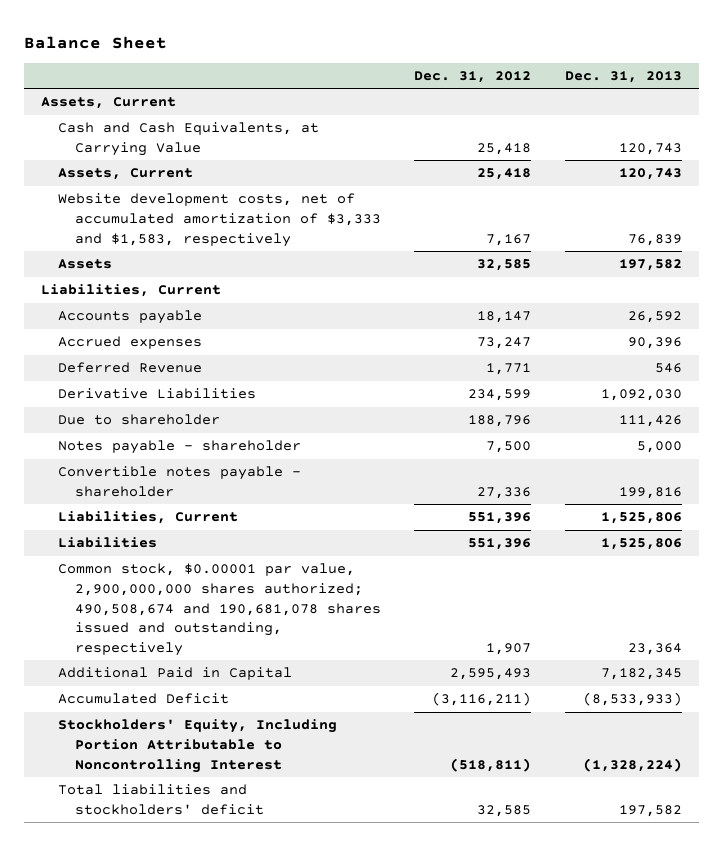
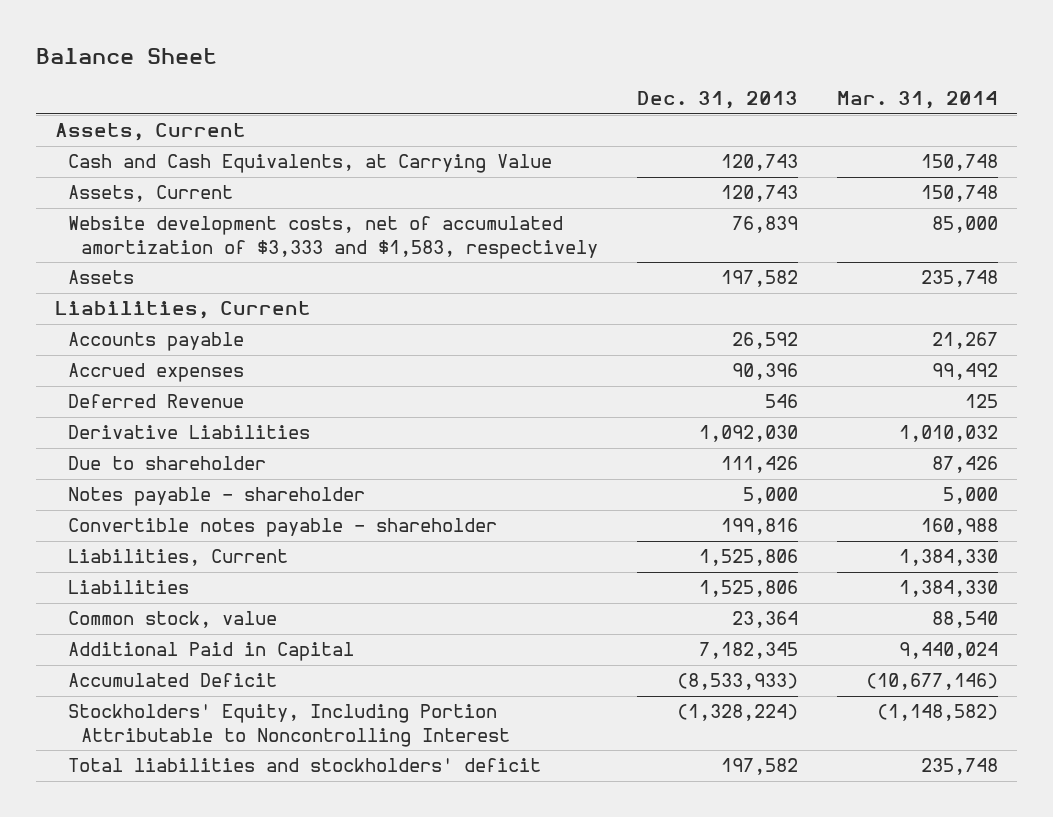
[414,71,532,84] Dec. 31, 2012 -> none
none -> [837,90,999,109] Mar. 31, 2014
[57,563,381,656] Common stock, $0.00001 par value, 2,900,000,000 shares authorized; 490,508,674 and 190,681,078 shares issued and outstanding, respectively -> [68,611,278,629] Common stock, value

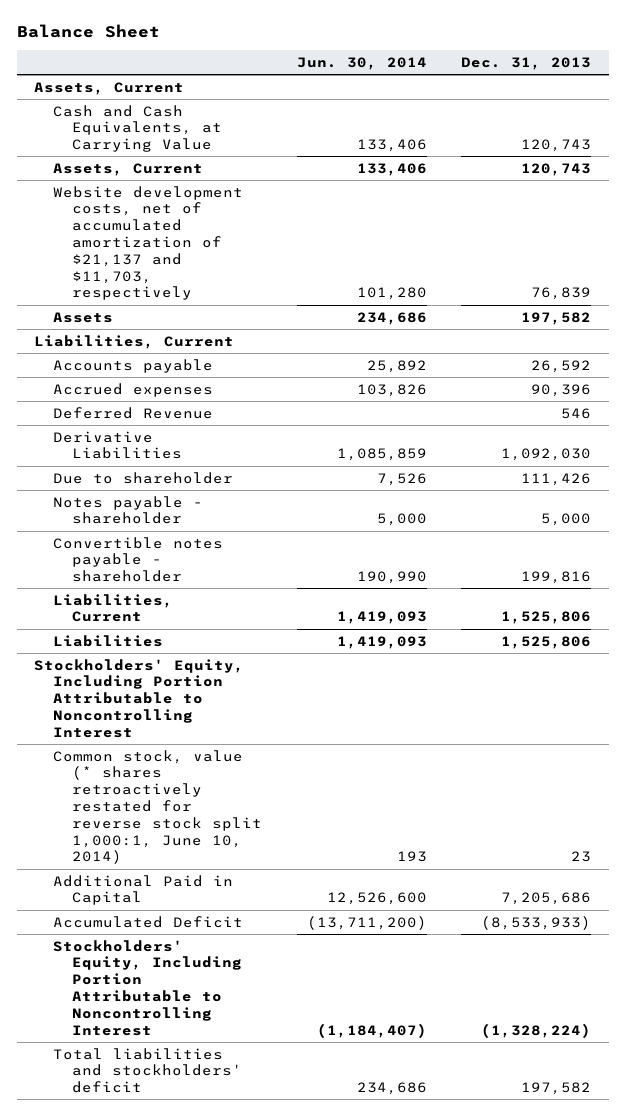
[837,90,999,109] Mar. 31, 2014 -> none
none -> [296,56,427,70] Jun. 30, 2014
[68,216,599,259] Website development costs, net of accumulated amortization of $3,333 and $1,583, respectively -> [53,185,244,301] Website development costs, net of accumulated amortization of $21,137 and $11,703, respectively
none -> [33,658,244,738] Stockholders' Equity, Including Portion Attributable to Noncontrolling Interest
[68,611,278,629] Common stock, value -> [53,749,263,865] Common stock, value (* shares retroactively restated for reverse stock split 1,000:1, June 10, 2014)
[732,611,799,629] 23,364 -> [571,851,592,863] 23
[699,642,799,660] 7,182,345 -> [501,892,592,906] 7,205,686

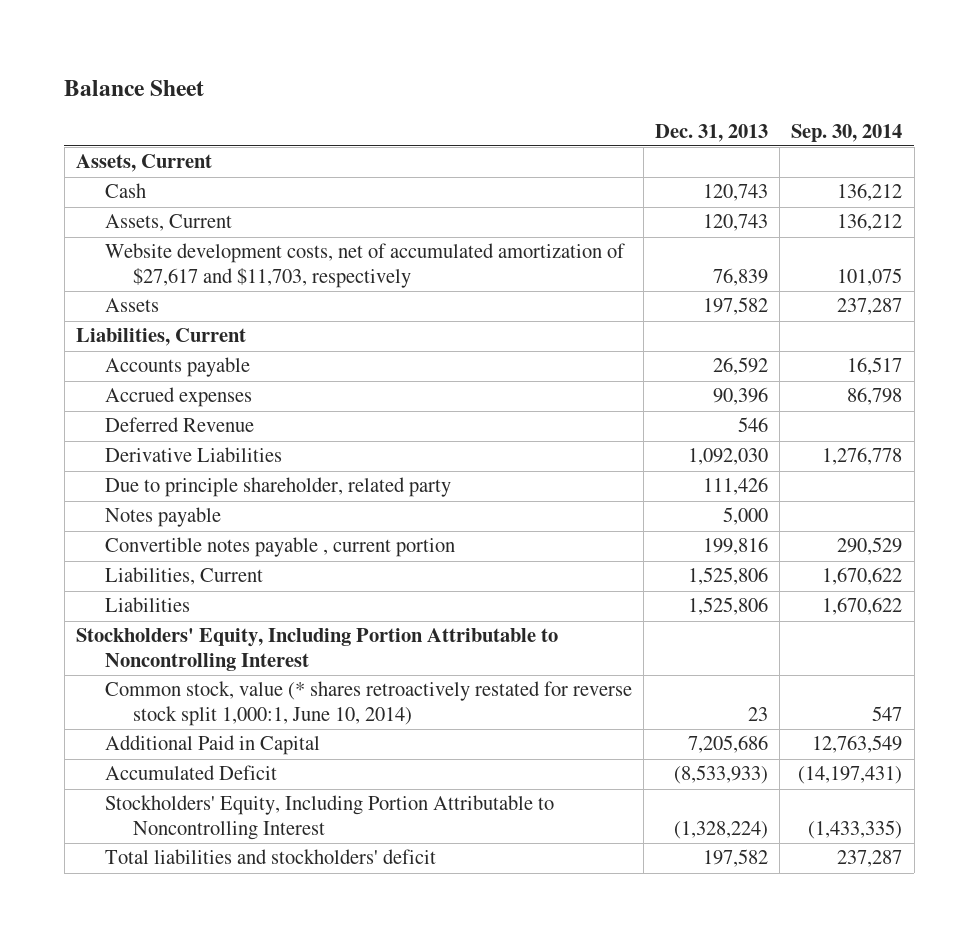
[296,56,427,70] Jun. 30, 2014 -> none
none -> [791,123,903,142] Sep. 30, 2014
[53,104,223,153] Cash and Cash Equivalents, at Carrying Value -> [104,183,146,199] Cash
[53,185,244,301] Website development costs, net of accumulated amortization of $21,137 and $11,703, respectively -> [104,243,625,288] Website development costs, net of accumulated amortization of $27,617 and $11,703, respectively
[53,471,234,484] Due to shareholder -> [104,477,451,498] Due to principle shareholder, related party
[53,495,204,525] Notes payable - shareholder -> [104,507,221,528] Notes payable
[53,536,224,583] Convertible notes payable - shareholder -> [104,537,455,558] Convertible notes payable , current portion

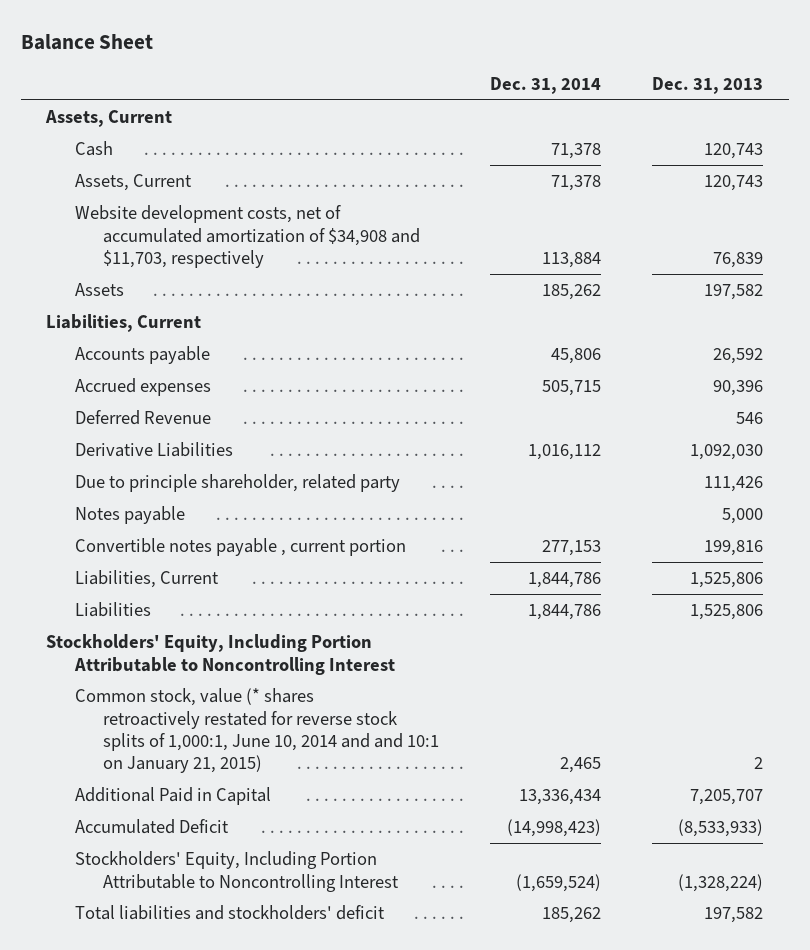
[791,123,903,142] Sep. 30, 2014 -> none
none -> [490,76,602,94] Dec. 31, 2014
[104,243,625,288] Website development costs, net of accumulated amortization of $27,617 and $11,703, respectively -> [74,205,420,269] Website development costs, net of accumulated amortization of $34,908 and $11,703, respectively
[104,681,632,726] Common stock, value (* shares retroactively restated for reverse stock split 1,000:1, June 10, 2014) -> [74,688,439,774] Common stock, value (* shares retroactively restated for reverse stock splits of 1,000:1, June 10, 2014 and and 10:1 on January 21, 2015)
[748,706,769,721] 23 -> [754,757,764,770] 2
[688,735,769,754] 7,205,686 -> [690,789,764,806] 7,205,707

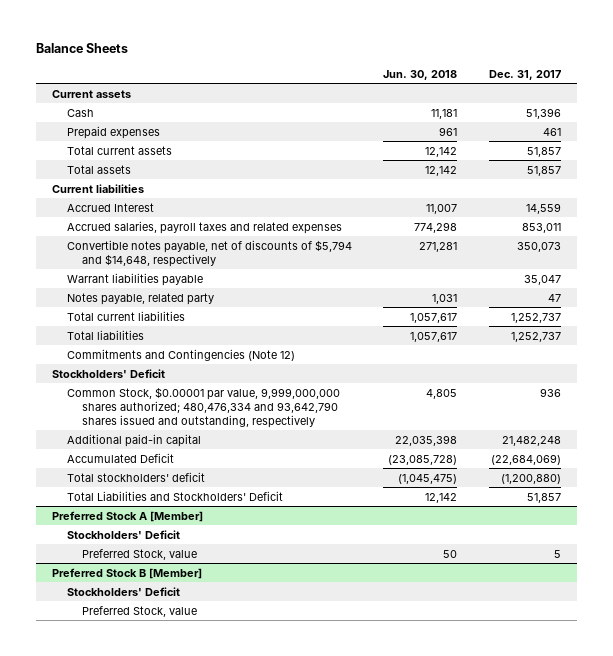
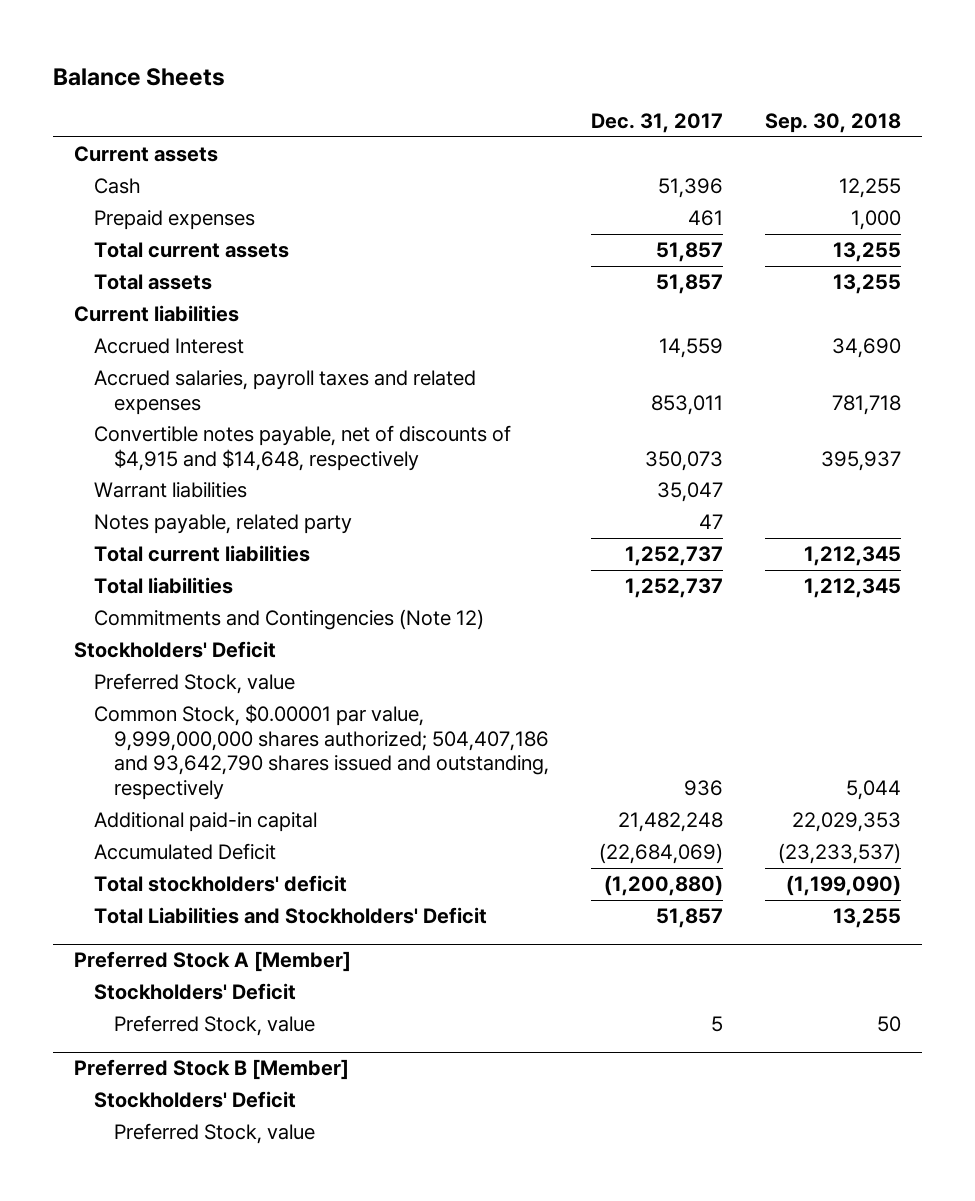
[383,69,458,80] Jun. 30, 2018 -> none
none -> [765,113,902,134] Sep. 30, 2018
[66,239,352,267] Convertible notes payable, net of discounts of $5,794 and $14,648, respectively -> [94,425,512,471] Convertible notes payable, net of discounts of $4,915 and $14,648, respectively
[66,272,203,286] Warrant liabilities payable -> [94,482,248,499] Warrant liabilities
none -> [94,673,296,695] Preferred Stock, value
[66,386,340,428] Common Stock, $0.00001 par value, 9,999,000,000 shares authorized; 480,476,334 and 93,642,790 shares issued and outstanding, respectively -> [94,704,550,801] Common Stock, $0.00001 par value, 9,999,000,000 shares authorized; 504,407,186 and 93,642,790 shares issued and outstanding, respectively

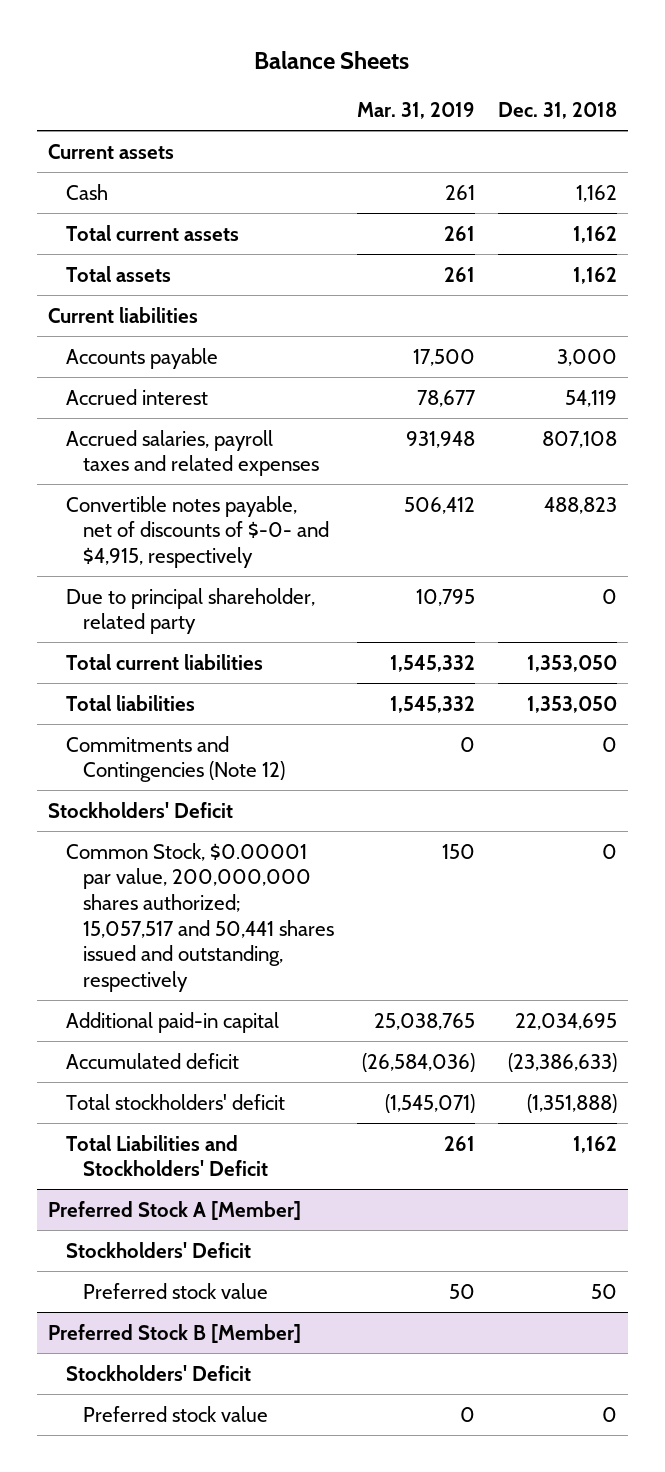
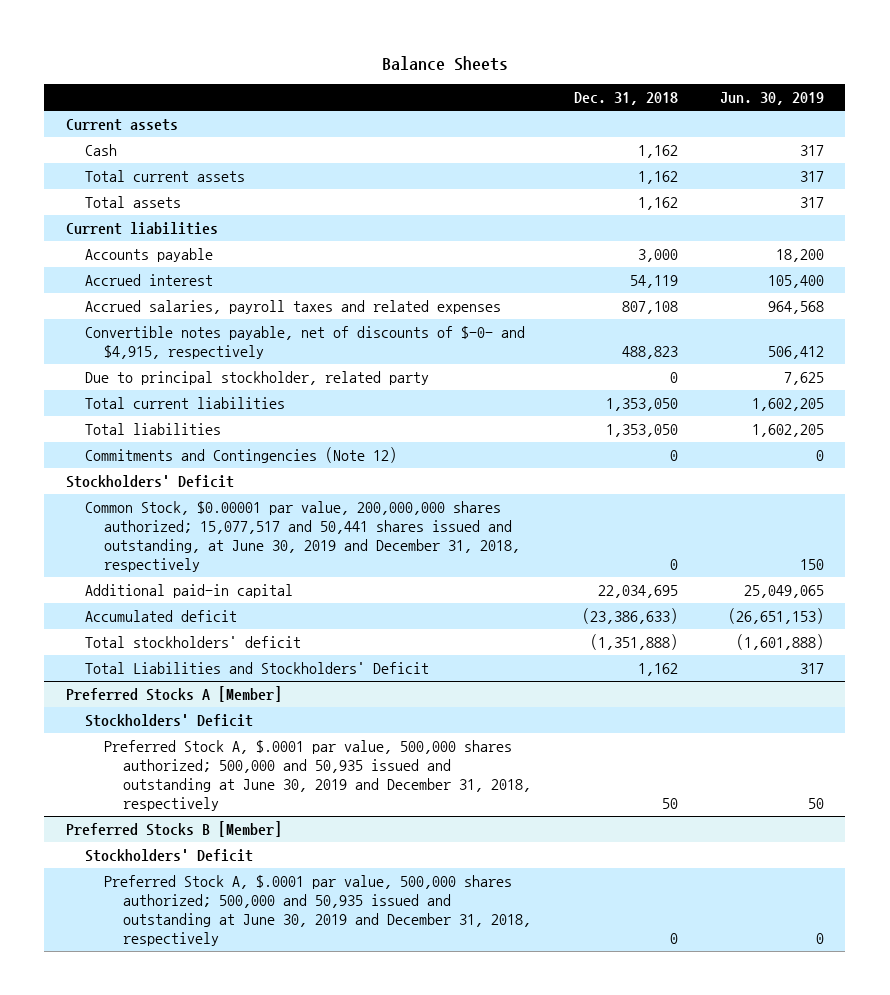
[356,102,475,120] Mar. 31, 2019 -> none
none -> [720,92,825,106] Jun. 30, 2019
[65,587,315,635] Due to principal shareholder, related party -> [84,371,429,386] Due to principal stockholder, related party
[65,842,335,993] Common Stock, $0.00001 par value, 200,000,000 shares authorized; 15,057,517 and 50,441 shares issued and outstanding, respectively -> [84,501,521,572] Common Stock, $0.00001 par value, 200,000,000 shares authorized; 15,077,517 and 50,441 shares issued and outstanding, at June 30, 2019 and December 31, 2018, respectively
[48,1200,302,1220] Preferred Stock A [Member] -> [65,686,282,703] Preferred Stocks A [Member]
[83,1282,269,1299] Preferred stock value -> [104,740,532,811] Preferred Stock A, $.0001 par value, 500,000 shares authorized; 500,000 and 50,935 issued and outstanding at June 30, 2019 and December 31, 2018, respectively
[48,1323,302,1343] Preferred Stock B [Member] -> [65,821,282,838] Preferred Stocks B [Member]
[83,1405,269,1422] Preferred stock value -> [104,875,532,946] Preferred Stock A, $.0001 par value, 500,000 shares authorized; 500,000 and 50,935 issued and outstanding at June 30, 2019 and December 31, 2018, respectively

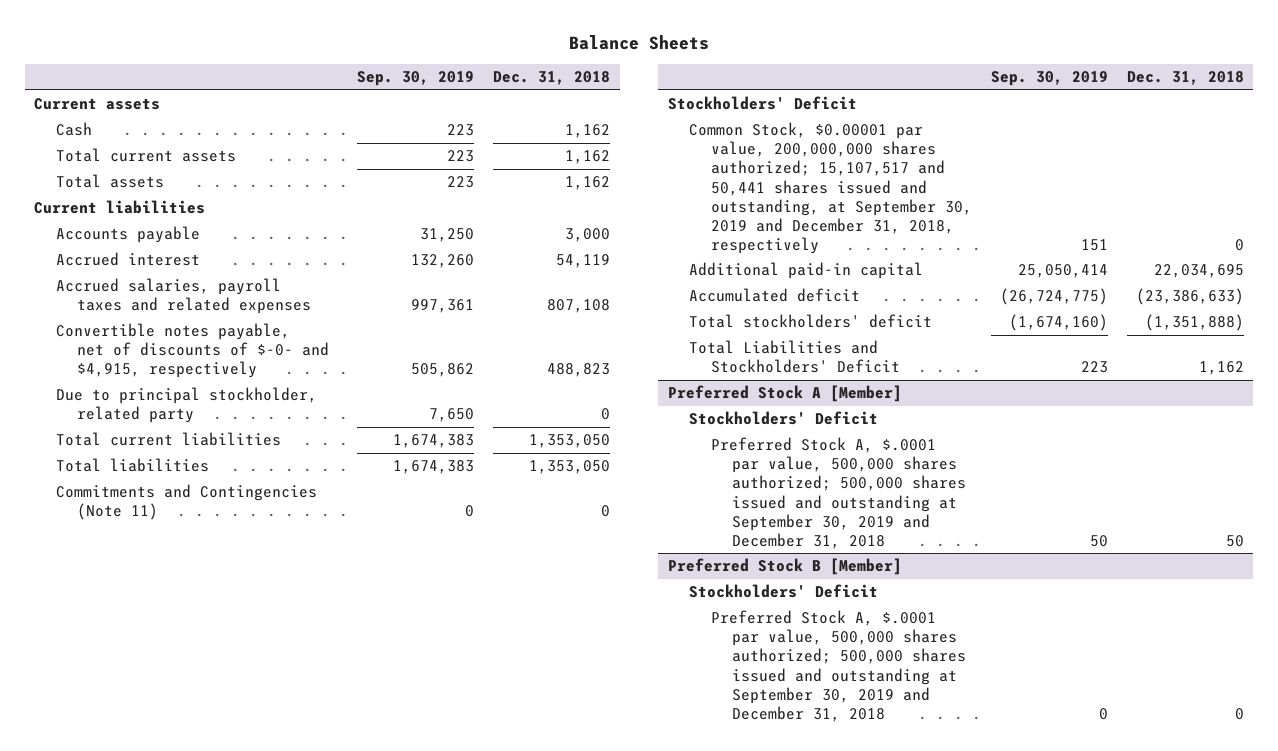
[720,92,825,106] Jun. 30, 2019 -> none
none -> [357,71,475,87] Sep. 30, 2019
[84,447,397,464] Commitments and Contingencies (Note 12) -> [55,484,317,521] Commitments and Contingencies (Note 11)
[84,501,521,572] Common Stock, $0.00001 par value, 200,000,000 shares authorized; 15,077,517 and 50,441 shares issued and outstanding, at June 30, 2019 and December 31, 2018, respectively -> [689,122,972,254] Common Stock, $0.00001 par value, 200,000,000 shares authorized; 15,107,517 and 50,441 shares issued and outstanding, at September 30, 2019 and December 31, 2018, respectively
[65,686,282,703] Preferred Stocks A [Member] -> [667,385,902,403] Preferred Stock A [Member]
[104,740,532,811] Preferred Stock A, $.0001 par value, 500,000 shares authorized; 500,000 and 50,935 issued and outstanding at June 30, 2019 and December 31, 2018, respectively -> [710,437,967,549] Preferred Stock A, $.0001 par value, 500,000 shares authorized; 500,000 shares issued and outstanding at September 30, 2019 and December 31, 2018
[65,821,282,838] Preferred Stocks B [Member] -> [667,558,902,576] Preferred Stock B [Member]
[104,875,532,946] Preferred Stock A, $.0001 par value, 500,000 shares authorized; 500,000 and 50,935 issued and outstanding at June 30, 2019 and December 31, 2018, respectively -> [710,610,967,722] Preferred Stock A, $.0001 par value, 500,000 shares authorized; 500,000 shares issued and outstanding at September 30, 2019 and December 31, 2018

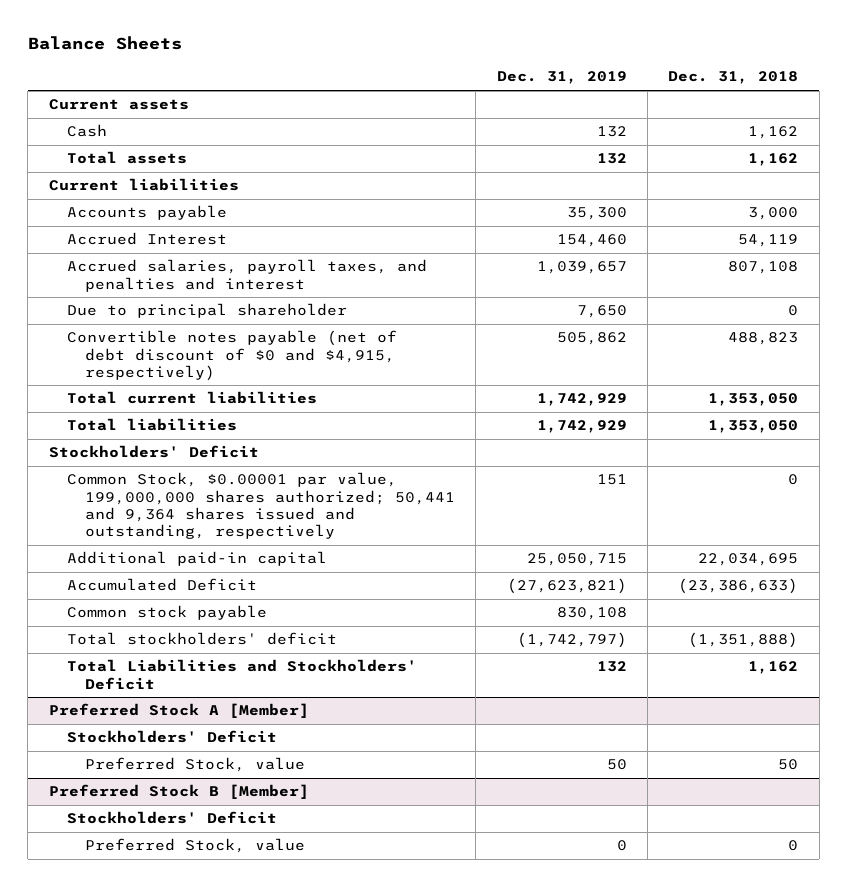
[357,71,475,87] Sep. 30, 2019 -> none
none -> [496,71,627,85] Dec. 31, 2019
[55,148,236,163] Total current assets -> none
[55,387,317,424] Due to principal stockholder, related party -> none
[55,252,200,267] Accrued interest -> [66,232,227,246] Accrued Interest
[55,278,312,315] Accrued salaries, payroll taxes and related expenses -> [66,259,427,292] Accrued salaries, payroll taxes, and penalties and interest
none -> [66,303,347,319] Due to principal shareholder
[55,323,330,379] Convertible notes payable, net of discounts of $-0- and $4,915, respectively -> [66,330,397,381] Convertible notes payable (net of debt discount of $0 and $4,915, respectively)
[55,484,317,521] Commitments and Contingencies (Note 11) -> none
[689,122,972,254] Common Stock, $0.00001 par value, 200,000,000 shares authorized; 15,107,517 and 50,441 shares issued and outstanding, at September 30, 2019 and December 31, 2018, respectively -> [66,472,456,540] Common Stock, $0.00001 par value, 199,000,000 shares authorized; 50,441 and 9,364 shares issued and outstanding, respectively
[689,288,861,303] Accumulated deficit -> [66,578,257,592] Accumulated Deficit
none -> [66,605,267,621] Common stock payable
[710,437,967,549] Preferred Stock A, $.0001 par value, 500,000 shares authorized; 500,000 shares issued and outstanding at September 30, 2019 and December 31, 2018 -> [85,757,306,773] Preferred Stock, value
[710,610,967,722] Preferred Stock A, $.0001 par value, 500,000 shares authorized; 500,000 shares issued and outstanding at September 30, 2019 and December 31, 2018 -> [85,838,306,854] Preferred Stock, value

